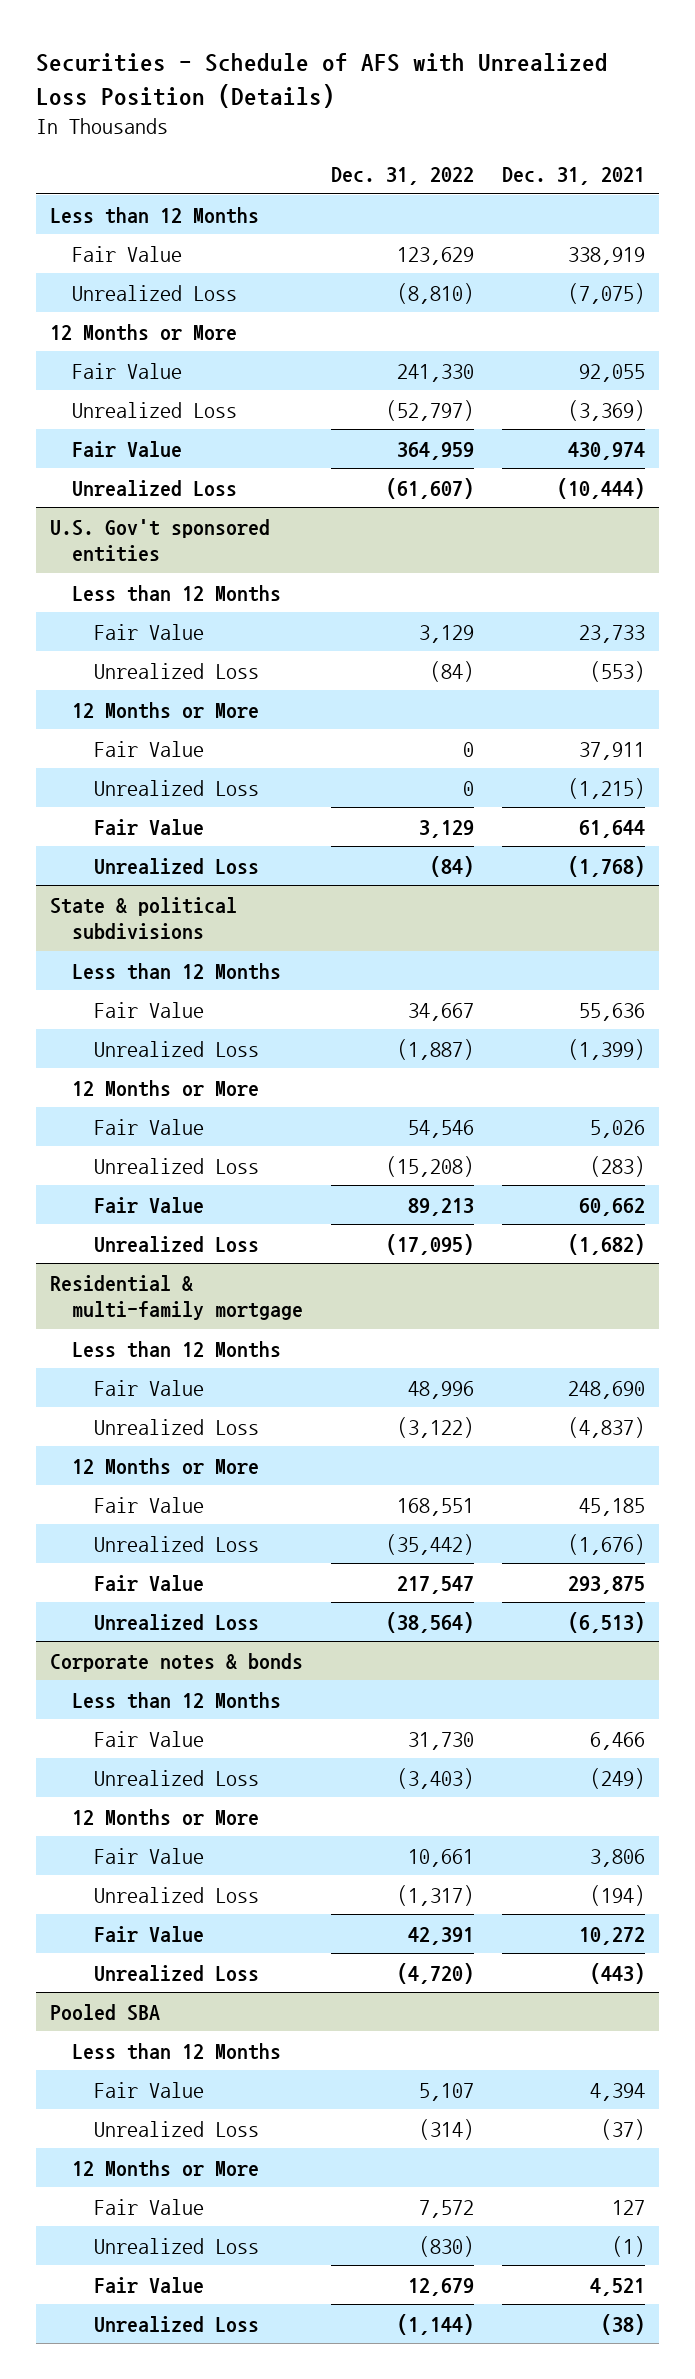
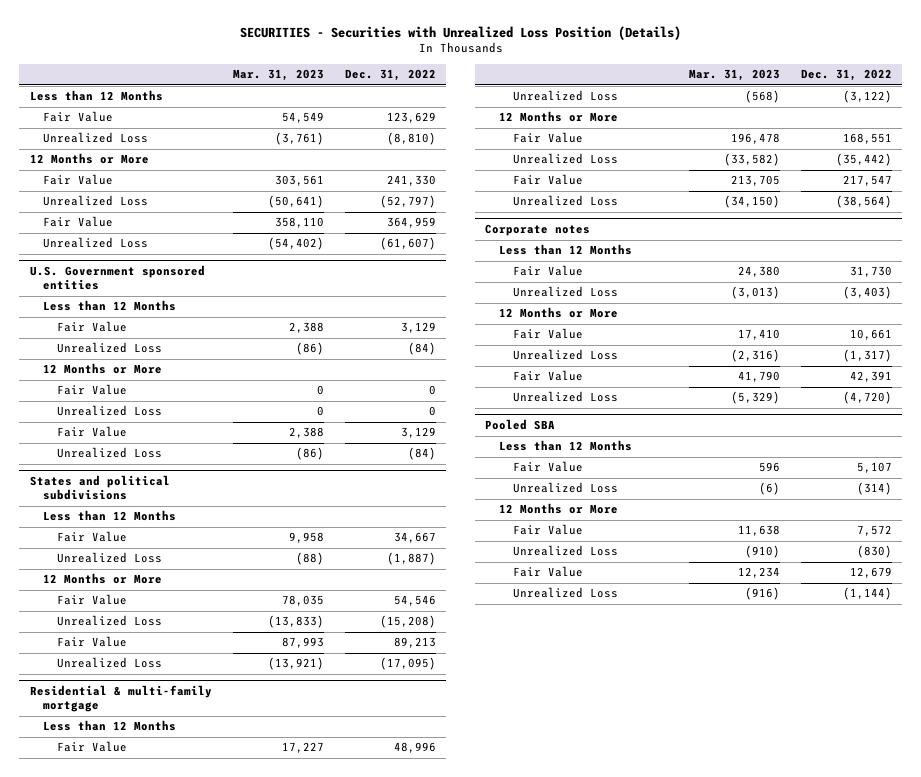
[36,52,609,108] Securities - Schedule of AFS with Unrealized Loss Position (Details) -> [239,25,681,40] SECURITIES - Securities with Unrealized Loss Position (Details)
[502,167,646,186] Dec. 31, 2021 -> none
none -> [232,69,324,82] Mar. 31, 2023
[50,518,271,563] U.S. Gov't sponsored entities -> [29,265,205,291] U.S. Government sponsored entities
[50,896,238,940] State & political subdivisions -> [29,475,170,501] States and political subdivisions
[50,1652,304,1672] Corporate notes & bonds -> [485,224,591,237] Corporate notes

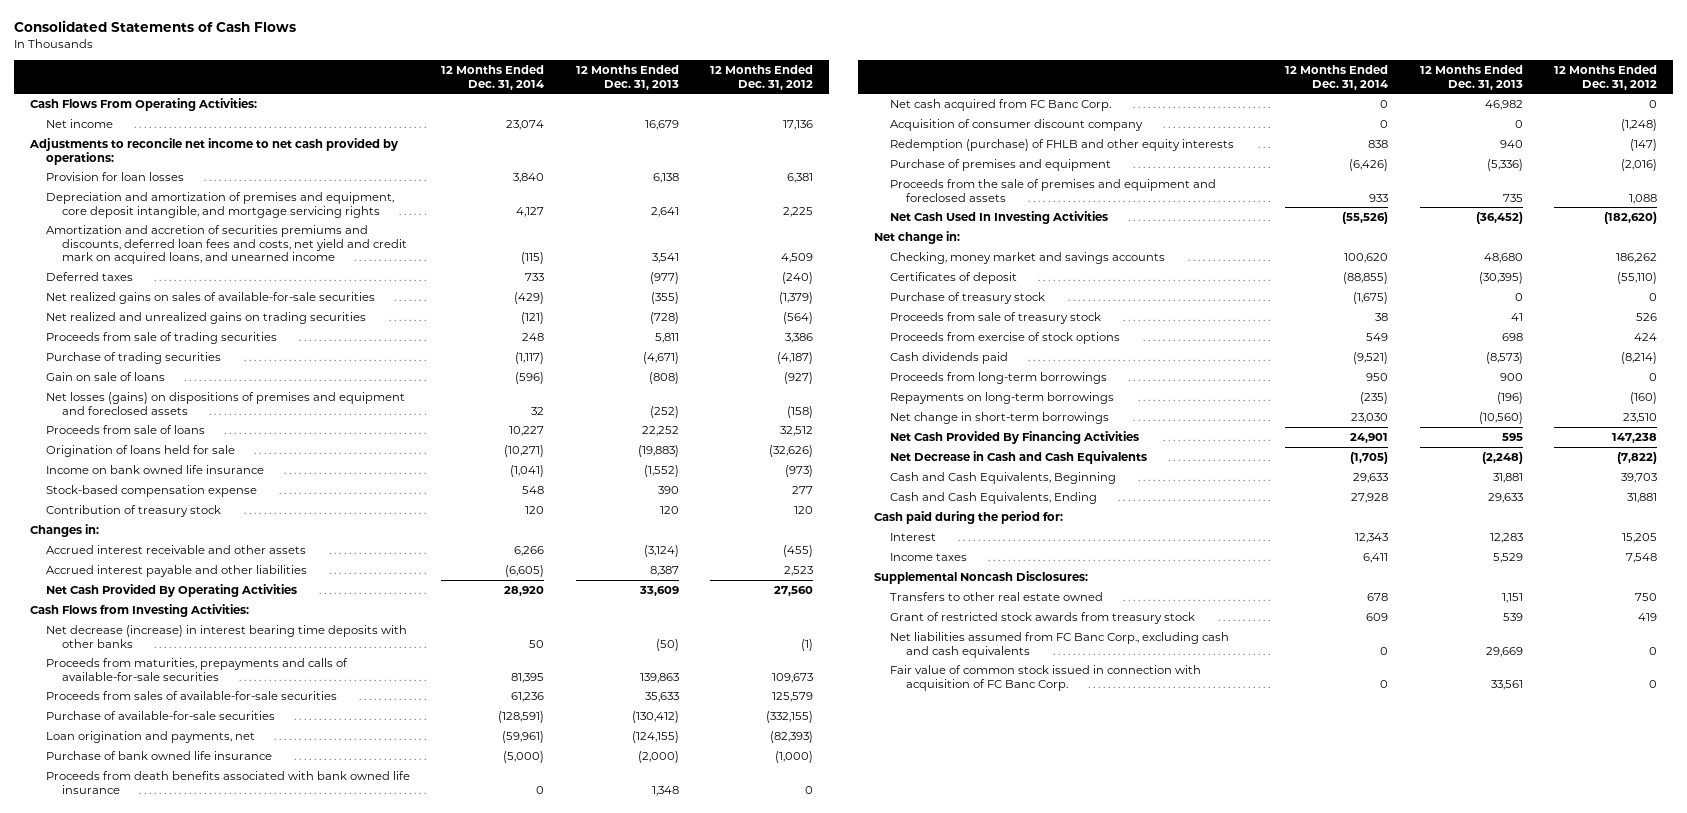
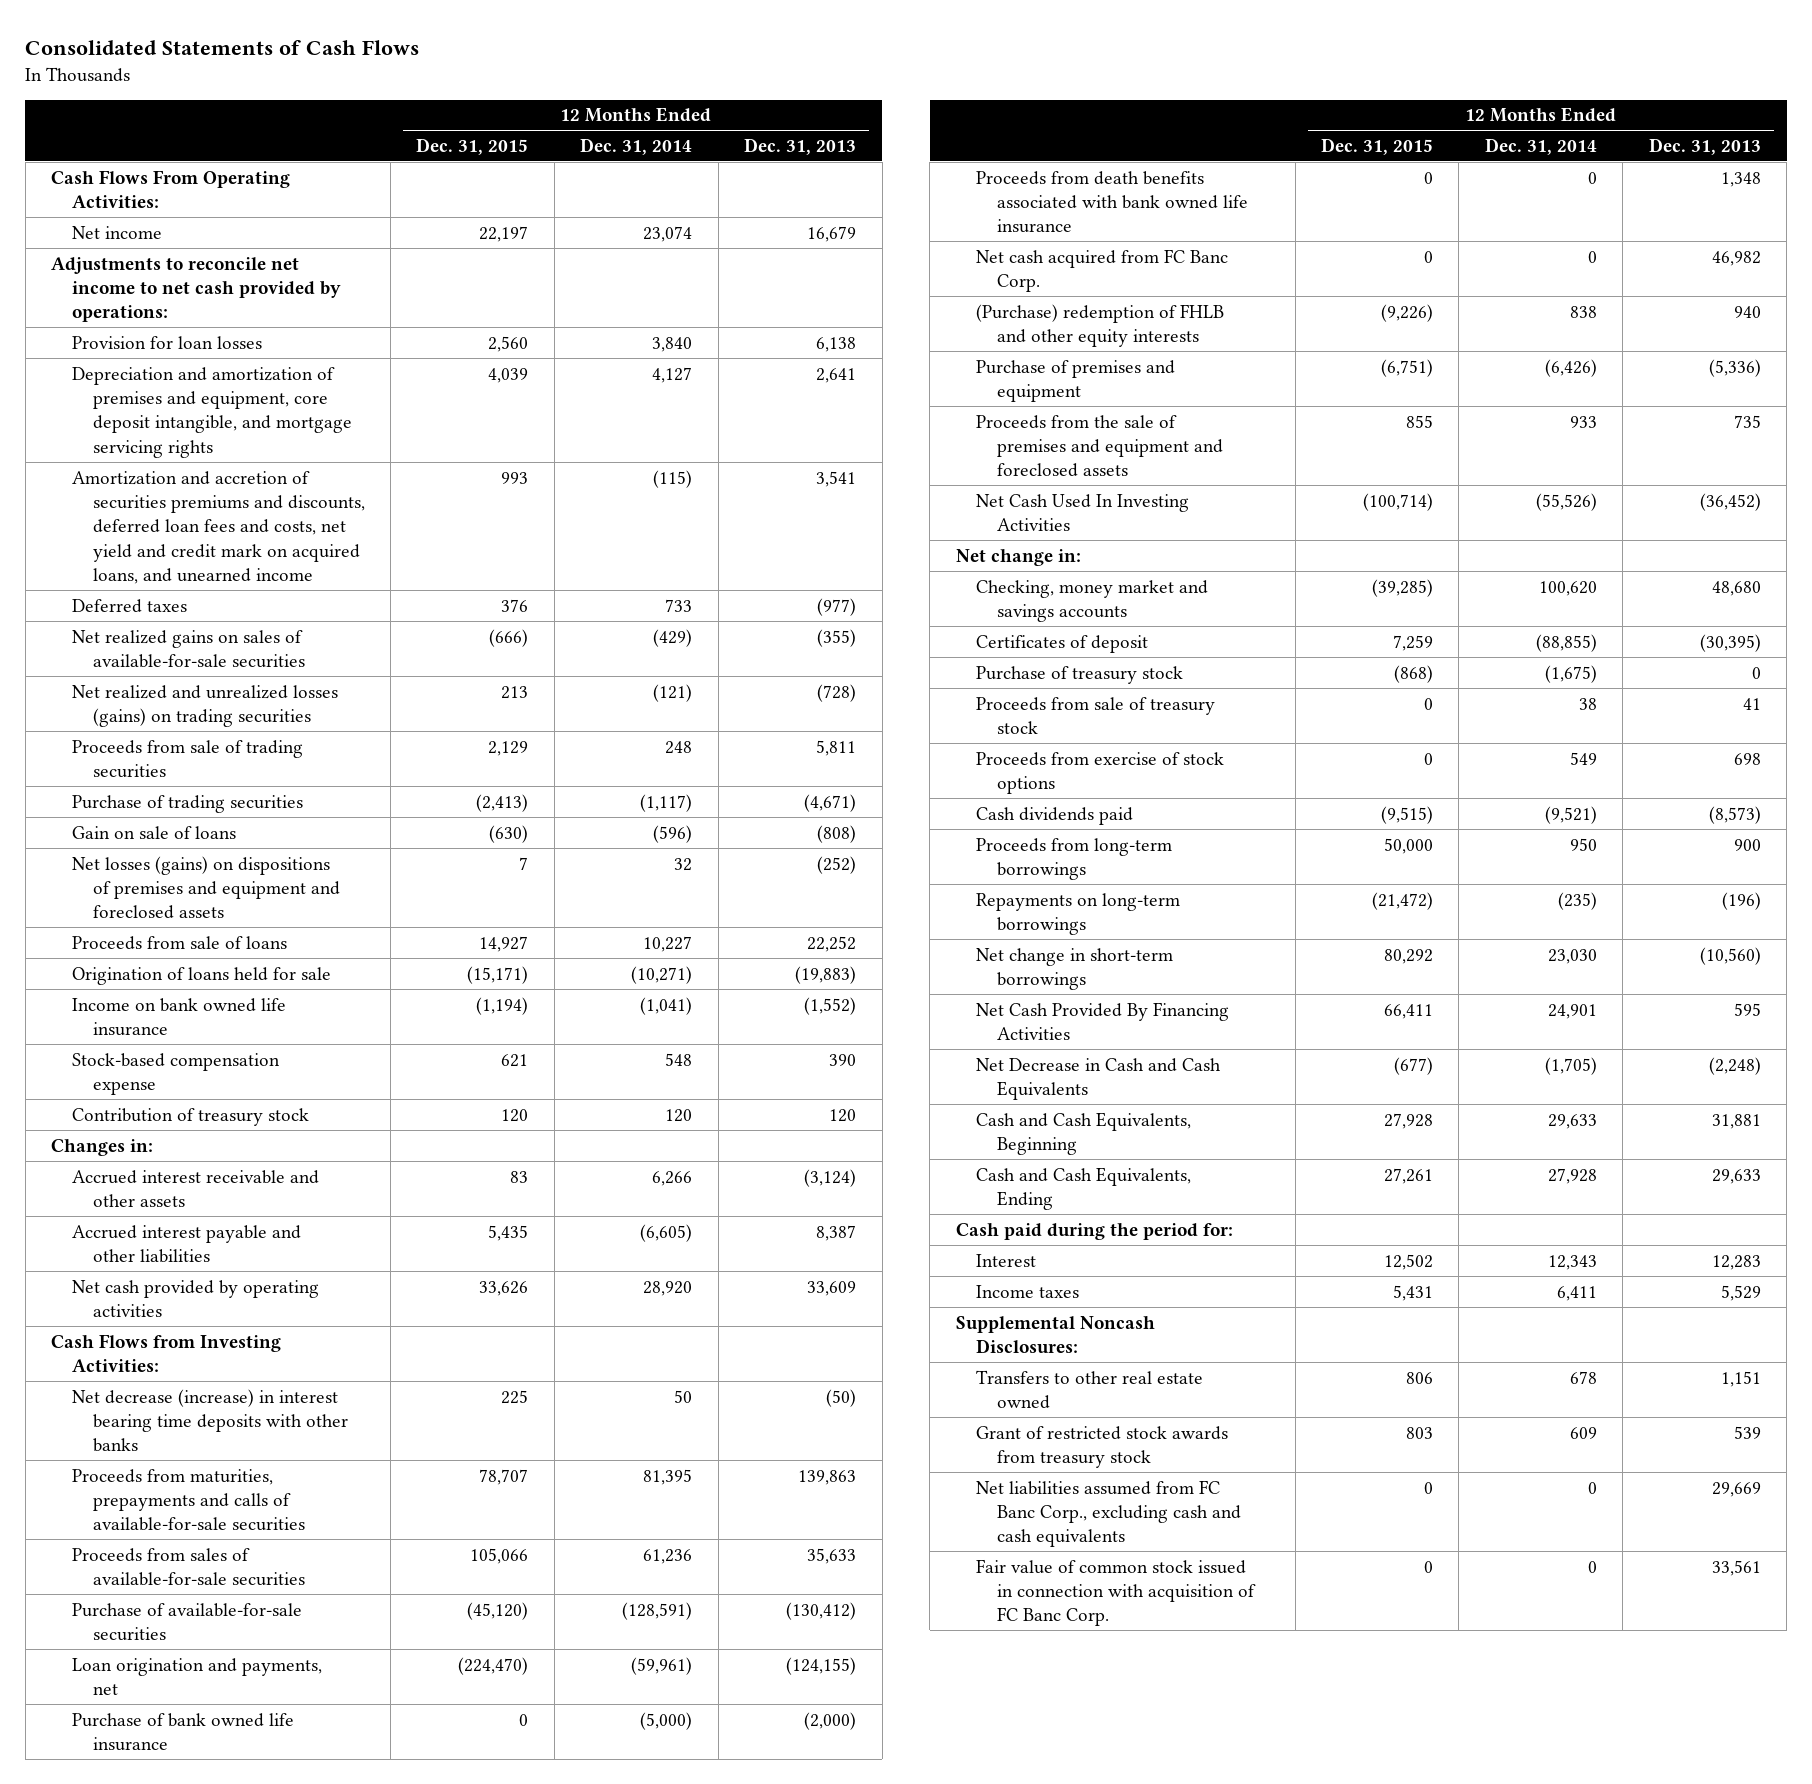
[710,64,814,90] 12 Months Ended Dec. 31, 2012 -> none
none -> [416,137,529,155] Dec. 31, 2015
[45,312,366,325] Net realized and unrealized gains on trading securities -> [71,684,338,727] Net realized and unrealized losses (gains) on trading securities
[45,584,297,598] Net Cash Provided By Operating Activities -> [71,1279,319,1317] Net cash provided by operating activities
[889,119,1143,132] Acquisition of consumer discount company -> none
[889,139,1234,152] Redemption (purchase) of FHLB and other equity interests -> [976,303,1225,347] (Purchase) redemption of FHLB and other equity interests

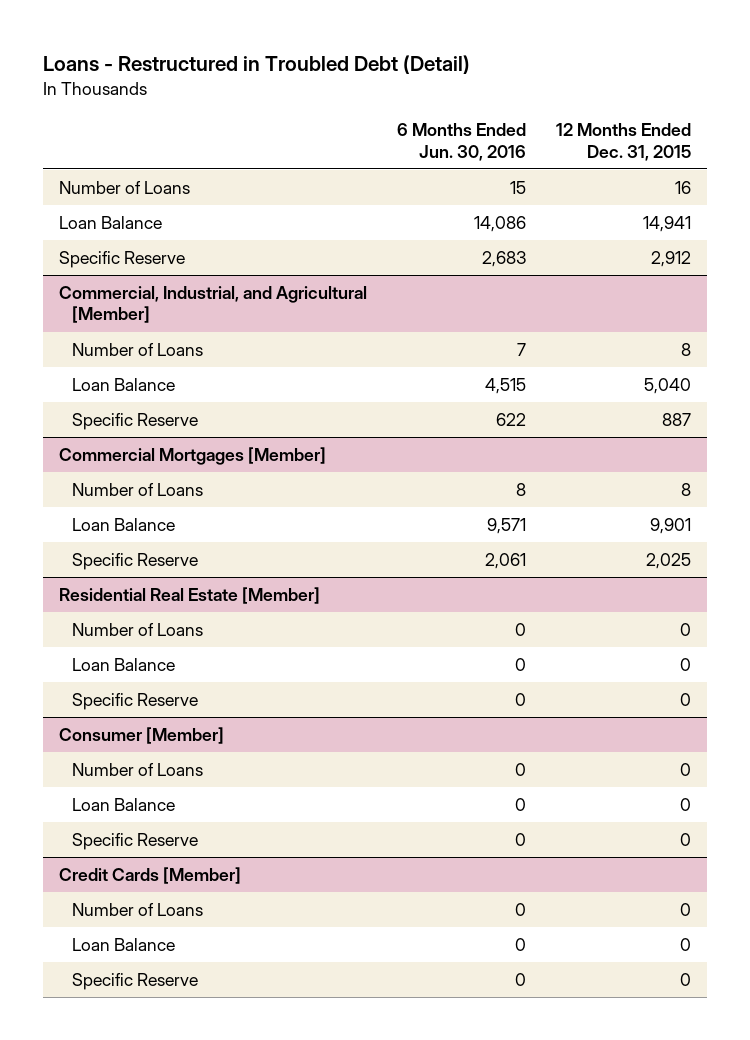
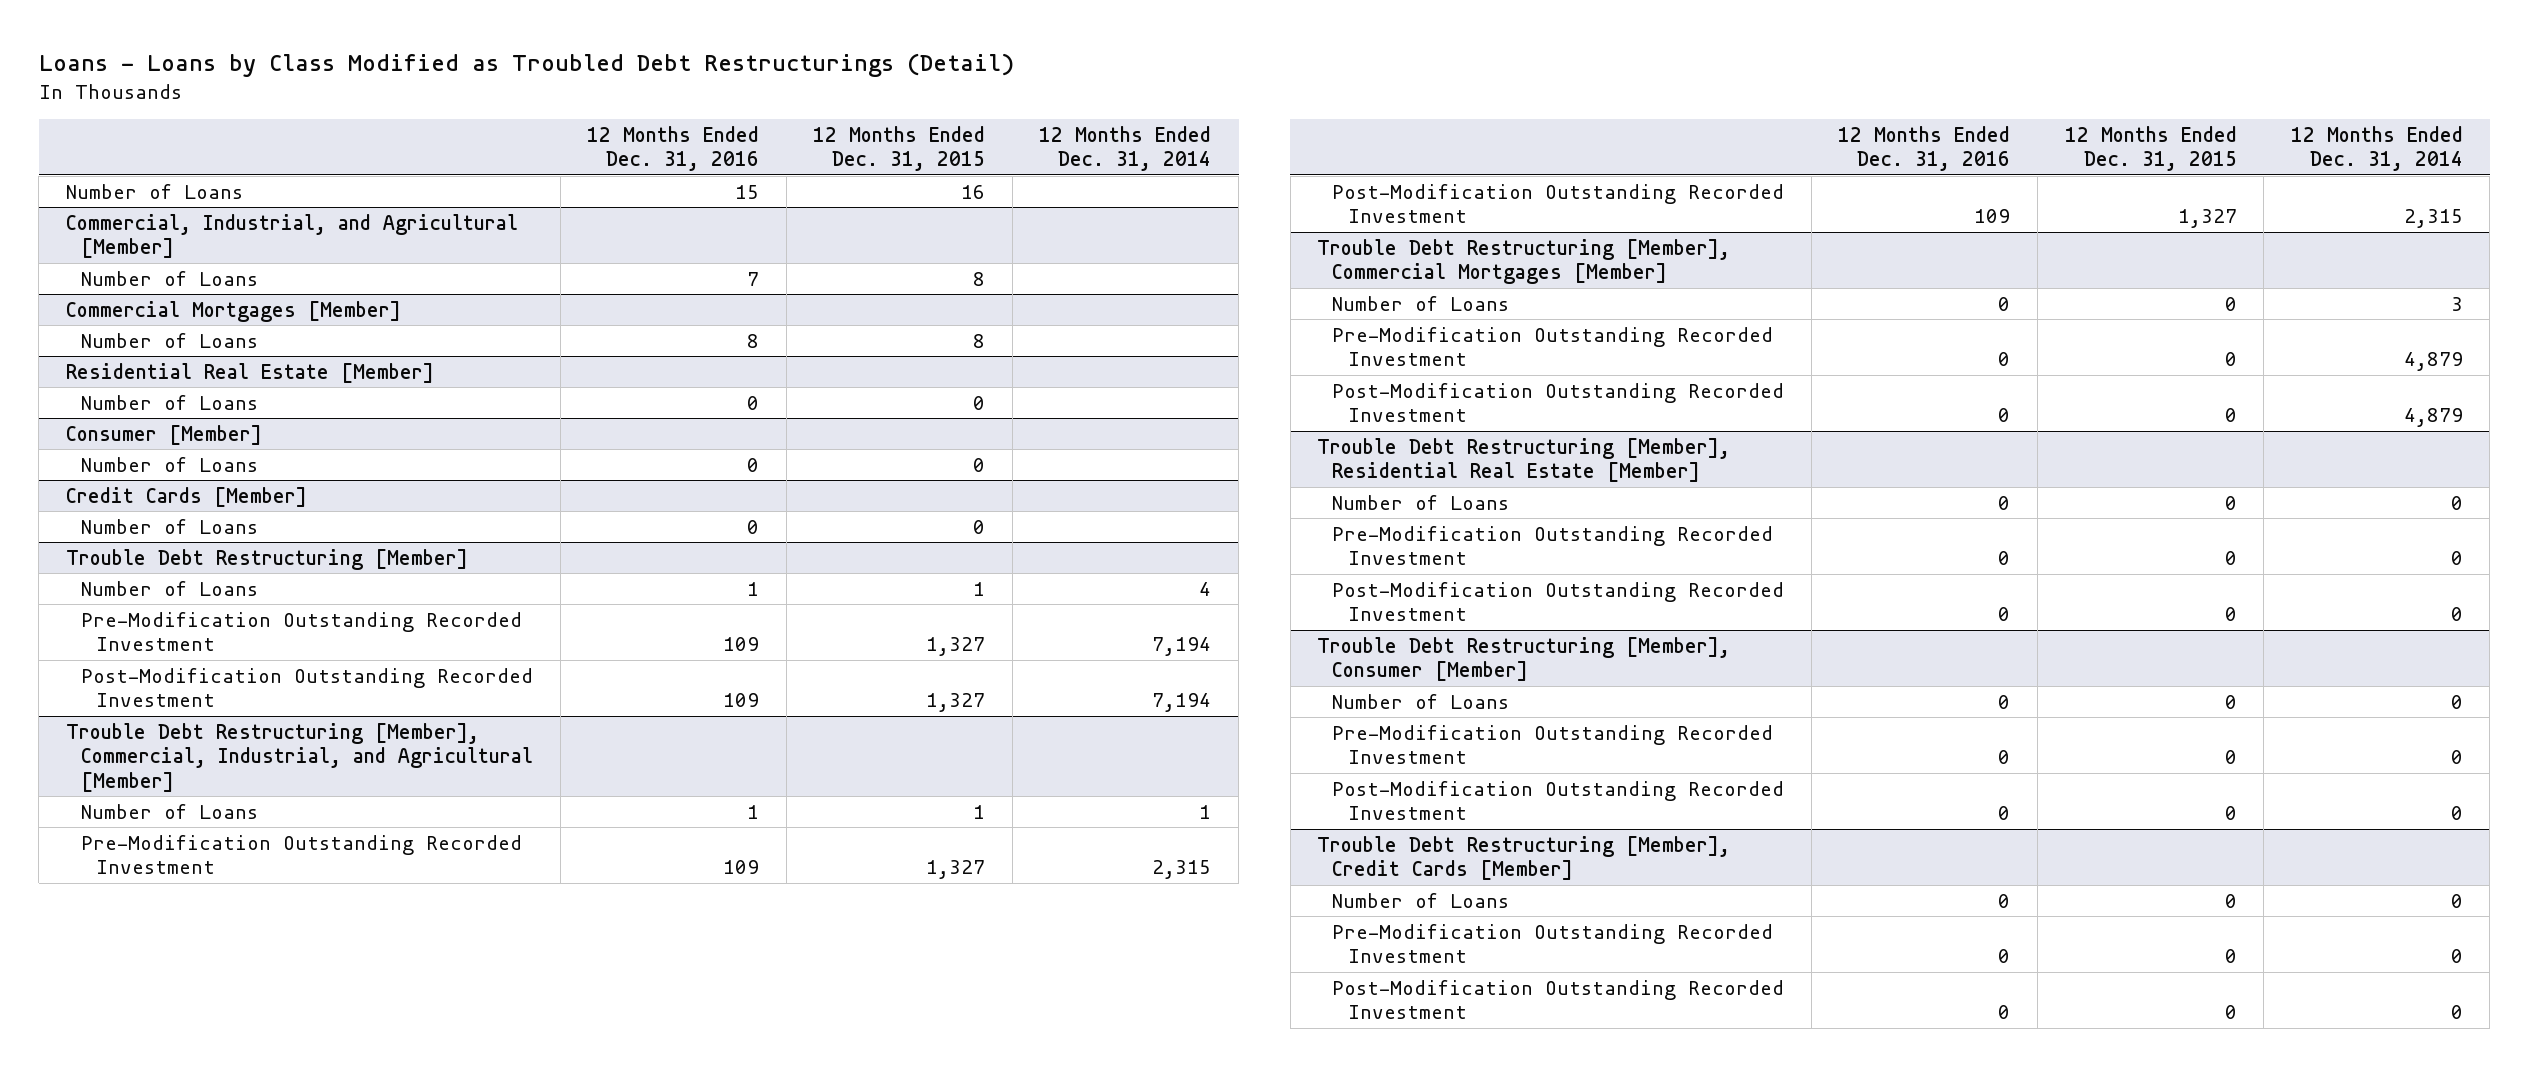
[43,54,471,74] Loans - Restructured in Troubled Debt (Detail) -> [38,52,1014,77] Loans - Loans by Class Modified as Troubled Debt Restructurings (Detail)
[397,123,527,161] 6 Months Ended Jun. 30, 2016 -> none
none -> [587,125,760,172] 12 Months Ended Dec. 31, 2016
none -> [1039,125,1212,172] 12 Months Ended Dec. 31, 2014
[58,215,162,229] Loan Balance -> none
[58,250,185,268] Specific Reserve -> none
[71,377,175,391] Loan Balance -> none
[71,412,198,430] Specific Reserve -> none
[71,517,175,531] Loan Balance -> none
[71,552,198,570] Specific Reserve -> none
[71,657,175,671] Loan Balance -> none
[71,692,198,710] Specific Reserve -> none
[71,797,175,811] Loan Balance -> none
[71,832,198,850] Specific Reserve -> none
[71,937,175,951] Loan Balance -> none
[71,972,198,990] Specific Reserve -> none
none -> [65,548,468,570] Trouble Debt Restructuring [Member]
none -> [80,580,258,596] Number of Loans
none -> [80,611,522,652] Pre-Modification Outstanding Recorded Investment
none -> [80,667,533,708] Post-Modification Outstanding Recorded Investment
none -> [65,722,533,792] Trouble Debt Restructuring [Member], Commercial, Industrial, and Agricultural [Member]
none -> [80,803,258,819] Number of Loans
none -> [80,834,522,875] Pre-Modification Outstanding Recorded Investment
none -> [1332,183,1785,224] Post-Modification Outstanding Recorded Investment
none -> [1317,238,1731,285] Trouble Debt Restructuring [Member], Commercial Mortgages [Member]
none -> [1332,295,1510,311] Number of Loans
none -> [1332,326,1774,367] Pre-Modification Outstanding Recorded Investment
none -> [1332,382,1785,423] Post-Modification Outstanding Recorded Investment
none -> [1317,437,1731,483] Trouble Debt Restructuring [Member], Residential Real Estate [Member]
none -> [1332,494,1510,510] Number of Loans
none -> [1332,525,1774,566] Pre-Modification Outstanding Recorded Investment
none -> [1332,581,1785,622] Post-Modification Outstanding Recorded Investment
none -> [1317,636,1731,682] Trouble Debt Restructuring [Member], Consumer [Member]
none -> [1332,693,1510,709] Number of Loans
none -> [1332,724,1774,765] Pre-Modification Outstanding Recorded Investment
none -> [1332,780,1785,821] Post-Modification Outstanding Recorded Investment
none -> [1317,835,1731,881] Trouble Debt Restructuring [Member], Credit Cards [Member]
none -> [1332,892,1510,908] Number of Loans
none -> [1332,923,1774,964] Pre-Modification Outstanding Recorded Investment
none -> [1332,979,1785,1020] Post-Modification Outstanding Recorded Investment

